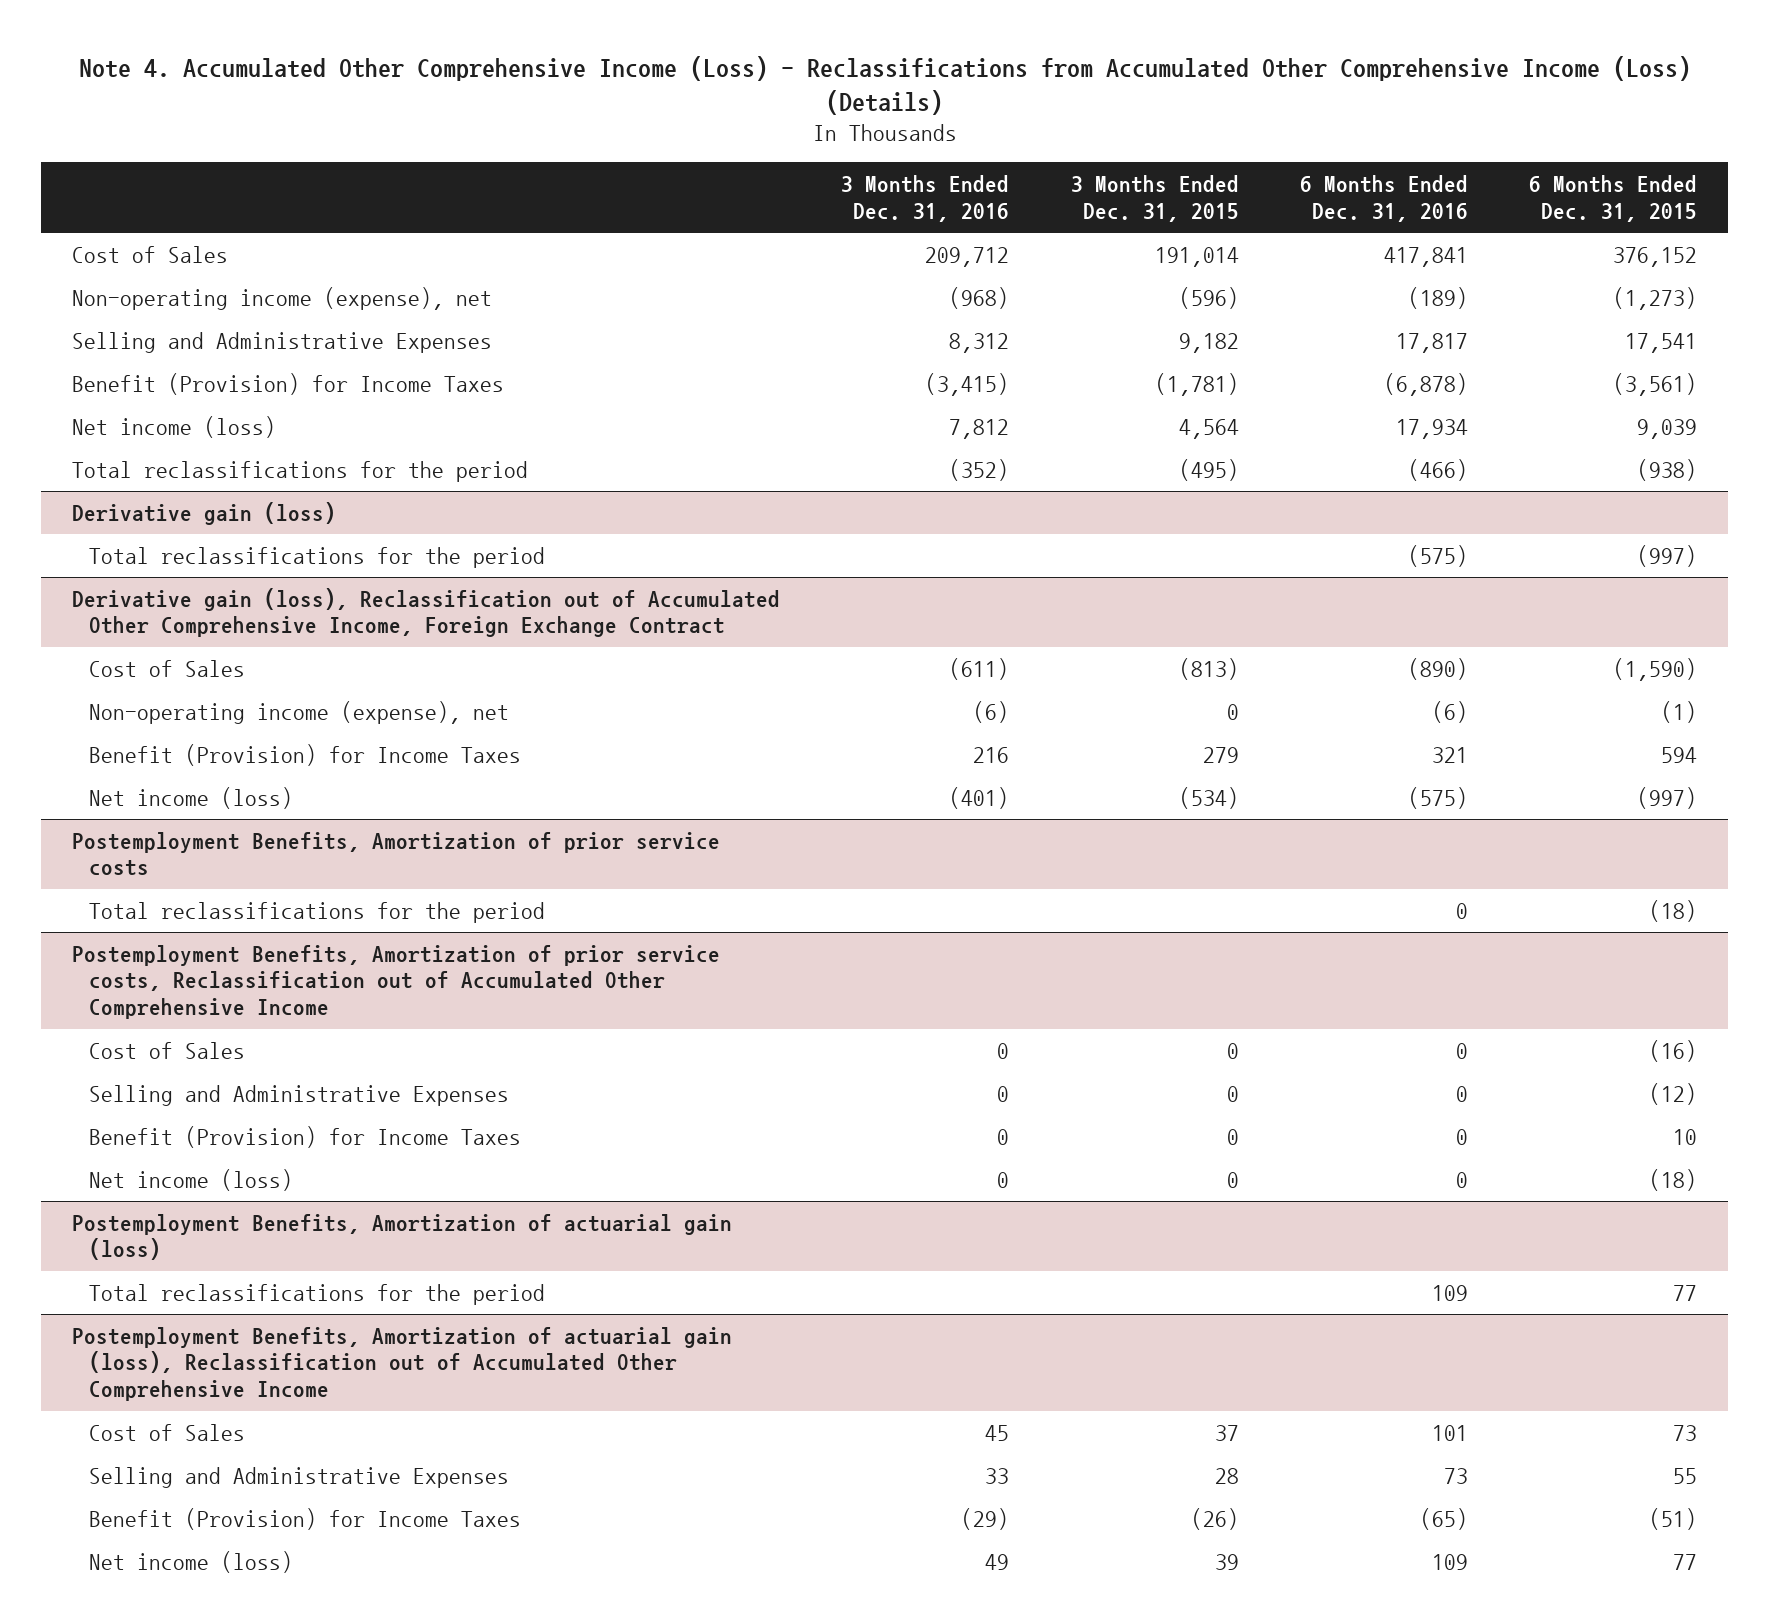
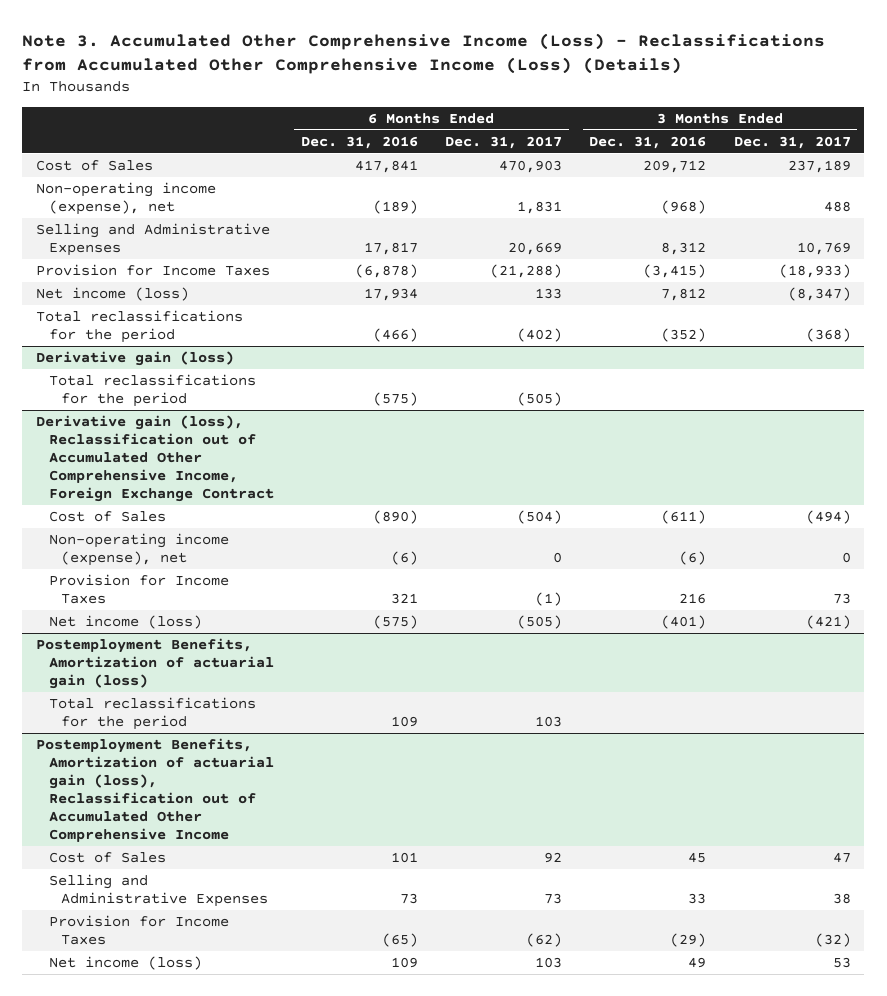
[78,55,1691,116] Note 4. Accumulated Other Comprehensive Income (Loss) - Reclassifications from Accumulated Other Comprehensive Income (Loss) (Details) -> [22,33,826,75] Note 3. Accumulated Other Comprehensive Income (Loss) - Reclassifications from Accumulated Other Comprehensive Income (Loss) (Details)
[1070,175,1239,222] 3 Months Ended Dec. 31, 2015 -> none
[1529,175,1698,222] 6 Months Ended Dec. 31, 2015 -> none
none -> [445,135,563,149] Dec. 31, 2017
none -> [733,135,851,149] Dec. 31, 2017
[71,372,504,395] Benefit (Provision) for Income Taxes -> [35,264,270,277] Provision for Income Taxes
[88,743,521,766] Benefit (Provision) for Income Taxes -> [48,574,229,605] Provision for Income Taxes
[71,831,720,877] Postemployment Benefits, Amortization of prior service costs -> none
[88,901,545,923] Total reclassifications for the period -> none
[71,944,720,1020] Postemployment Benefits, Amortization of prior service costs, Reclassification out of Accumulated Other Comprehensive Income -> none
[88,1041,245,1059] Cost of Sales -> none
[88,1084,509,1106] Selling and Administrative Expenses -> none
[88,1125,521,1148] Benefit (Provision) for Income Taxes -> none
[88,1168,293,1191] Net income (loss) -> none
[88,1507,521,1530] Benefit (Provision) for Income Taxes -> [48,915,229,946] Provision for Income Taxes

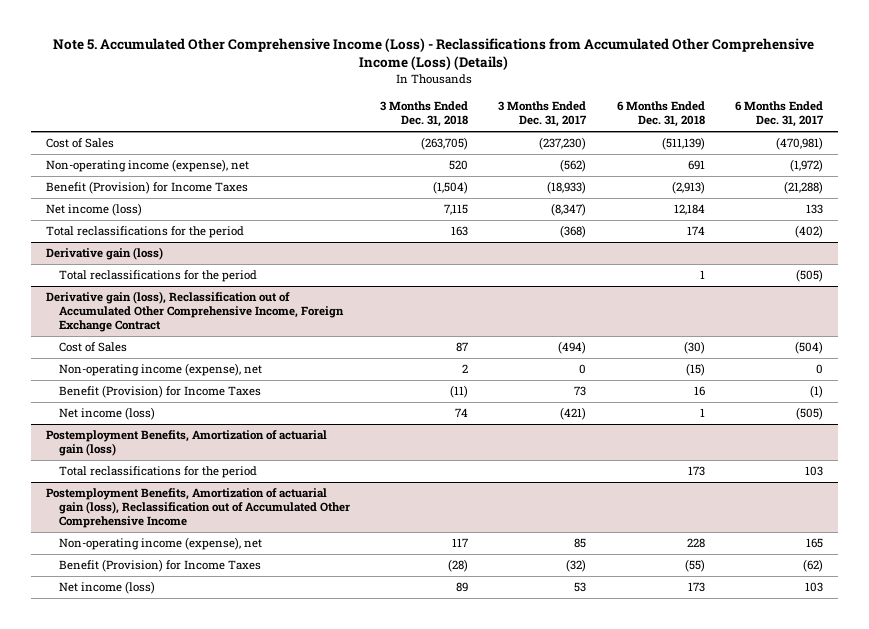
[22,33,826,75] Note 3. Accumulated Other Comprehensive Income (Loss) - Reclassifications from Accumulated Other Comprehensive Income (Loss) (Details) -> [53,38,815,71] Note 5. Accumulated Other Comprehensive Income (Loss) - Reclassifications from Accumulated Other Comprehensive Income (Loss) (Details)
[300,135,418,149] Dec. 31, 2016 -> none
[589,135,707,149] Dec. 31, 2016 -> none
none -> [380,101,469,128] 3 Months Ended Dec. 31, 2018
none -> [616,101,705,128] 6 Months Ended Dec. 31, 2018
[35,223,270,257] Selling and Administrative Expenses -> none
[499,160,563,174] 470,903 -> [775,137,823,151] (470,981)
[787,160,851,174] 237,189 -> [539,137,587,151] (237,230)
[517,201,563,215] 1,831 -> [789,159,823,173] (1,972)
[823,201,851,213] 488 -> [560,159,587,173] (562)
[35,264,270,277] Provision for Income Taxes -> [46,181,249,195] Benefit (Provision) for Income Taxes
[48,574,229,605] Provision for Income Taxes -> [58,385,261,399] Benefit (Provision) for Income Taxes
[48,852,166,864] Cost of Sales -> none
[48,874,269,908] Selling and Administrative Expenses -> none
none -> [58,537,262,551] Non-operating income (expense), net
[48,915,229,946] Provision for Income Taxes -> [58,559,261,573] Benefit (Provision) for Income Taxes

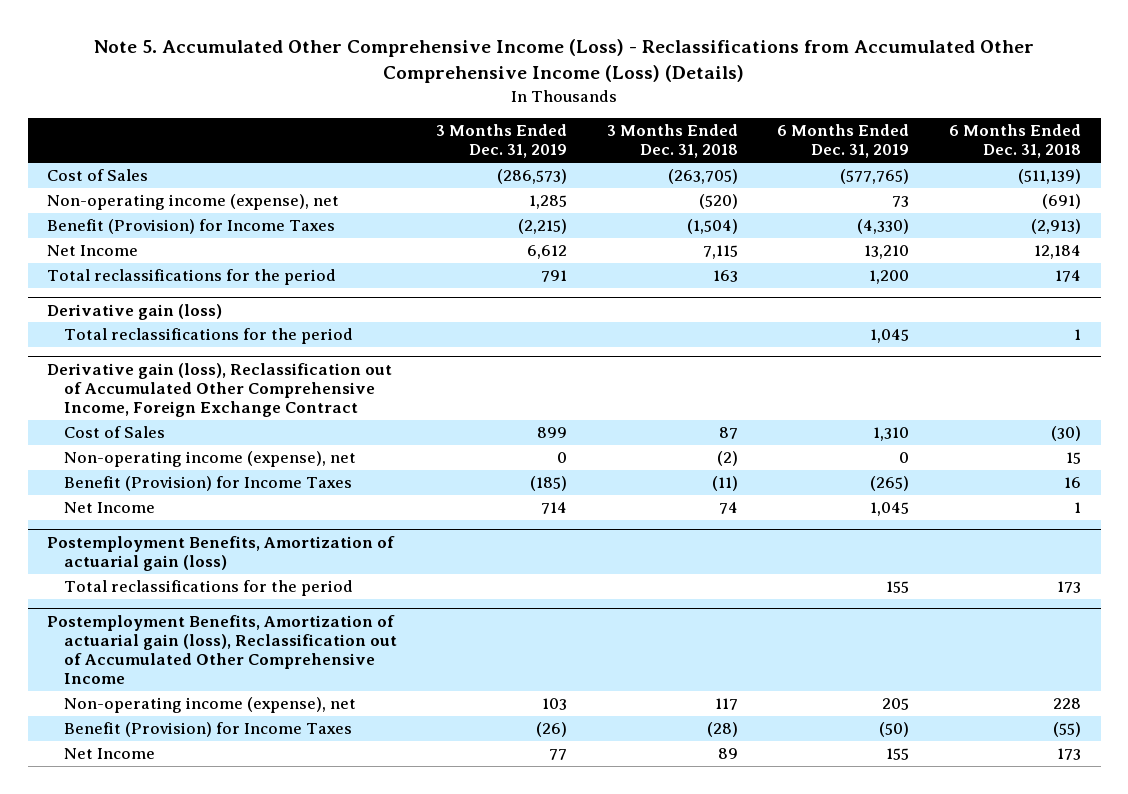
[498,101,588,128] 3 Months Ended Dec. 31, 2017 -> none
[734,101,824,128] 6 Months Ended Dec. 31, 2017 -> none
none -> [436,124,568,159] 3 Months Ended Dec. 31, 2019
none -> [777,124,910,159] 6 Months Ended Dec. 31, 2019
[449,160,469,171] 520 -> [698,194,738,210] (520)
[687,160,705,171] 691 -> [1041,194,1081,210] (691)
[46,203,143,217] Net income (loss) -> [47,245,139,257] Net Income
[462,364,469,374] 2 -> [716,451,738,467] (2)
[685,363,705,377] (15) -> [1065,452,1081,465] 15
[58,407,155,421] Net income (loss) -> [63,502,155,514] Net Income
[58,581,155,595] Net income (loss) -> [63,748,155,760] Net Income

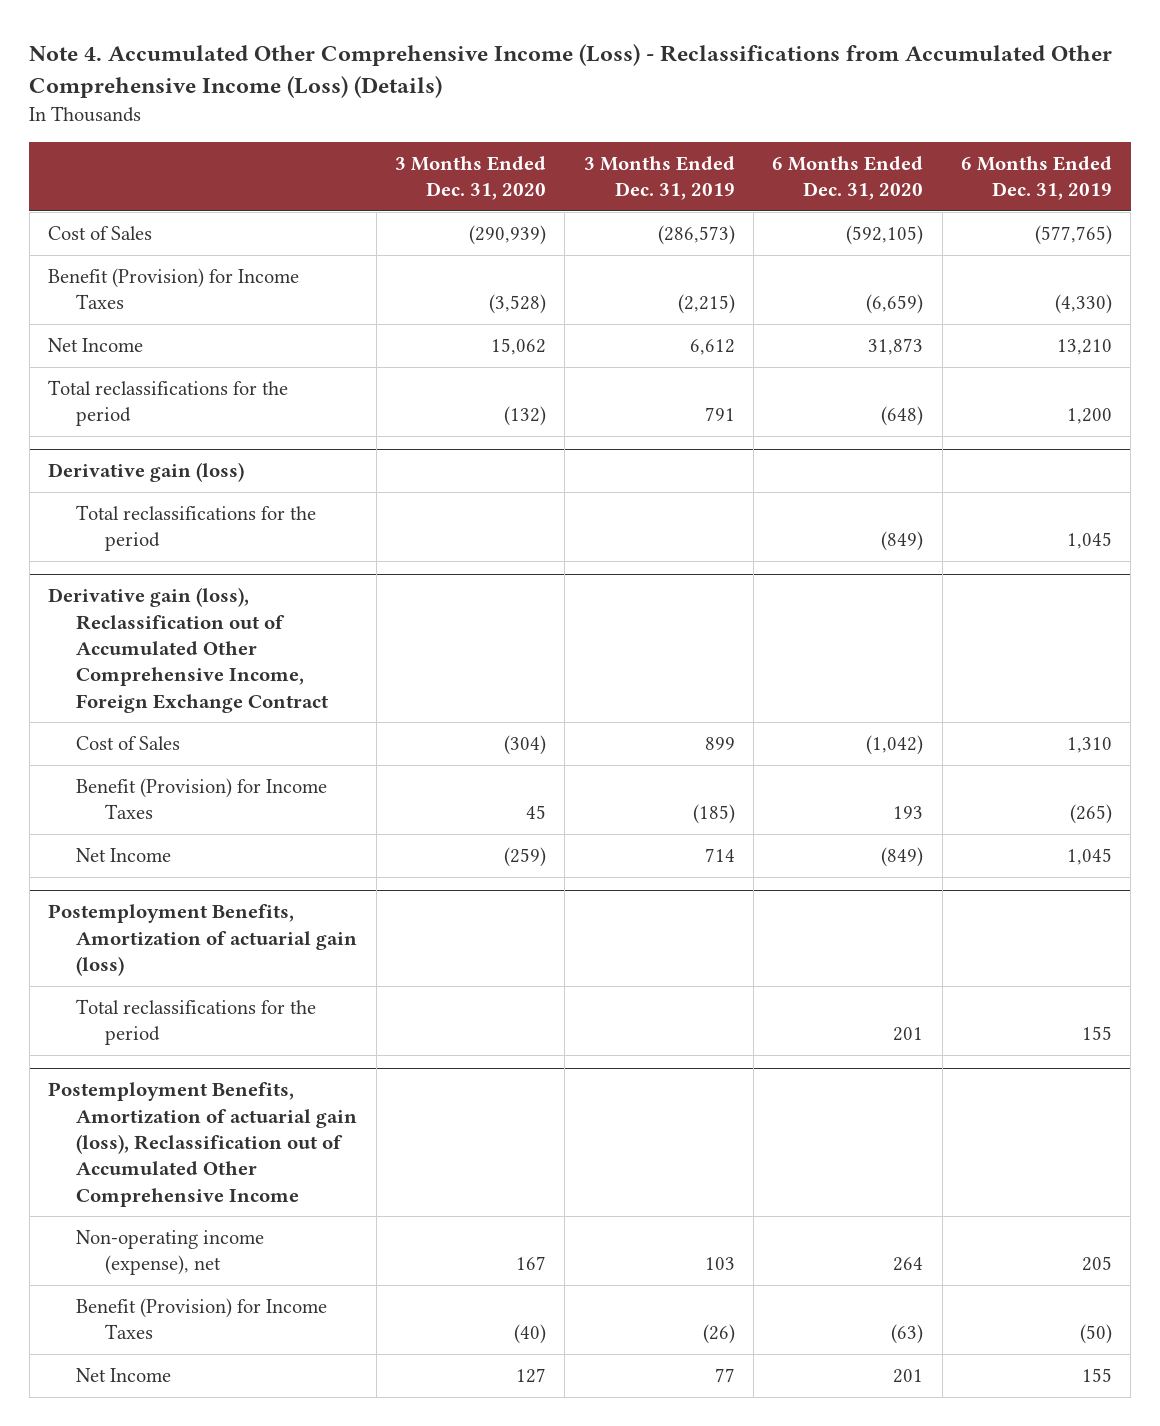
[94,39,1035,84] Note 5. Accumulated Other Comprehensive Income (Loss) - Reclassifications from Accumulated Other Comprehensive Income (Loss) (Details) -> [29,44,1113,99] Note 4. Accumulated Other Comprehensive Income (Loss) - Reclassifications from Accumulated Other Comprehensive Income (Loss) (Details)
[606,124,738,159] 3 Months Ended Dec. 31, 2018 -> none
[948,124,1081,159] 6 Months Ended Dec. 31, 2018 -> none
none -> [395,155,547,201] 3 Months Ended Dec. 31, 2020
none -> [772,155,924,201] 6 Months Ended Dec. 31, 2020
[47,194,340,211] Non-operating income (expense), net -> none
[63,451,356,468] Non-operating income (expense), net -> none

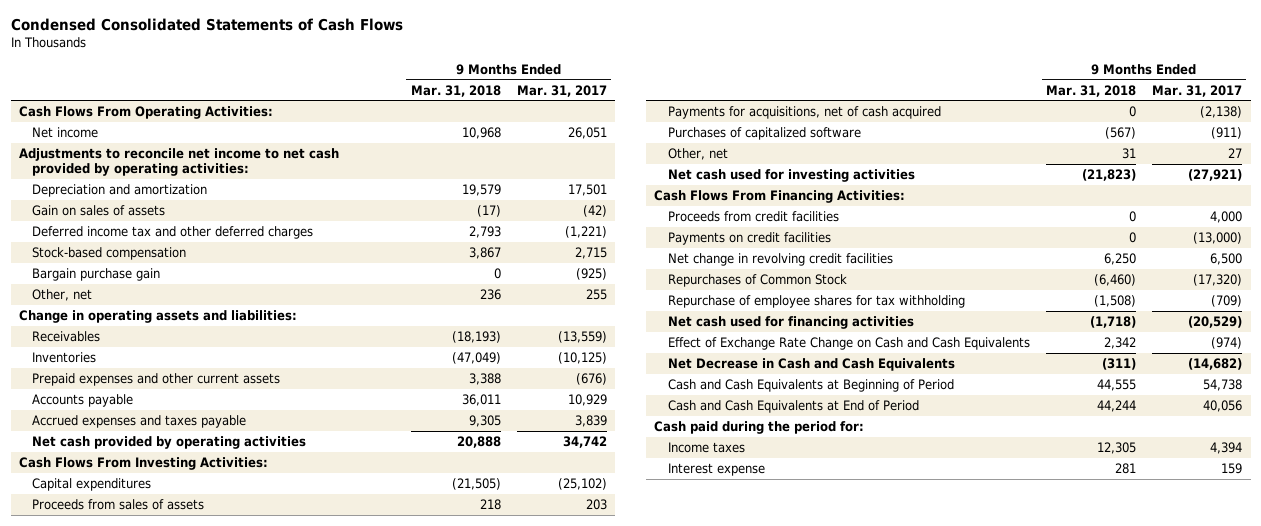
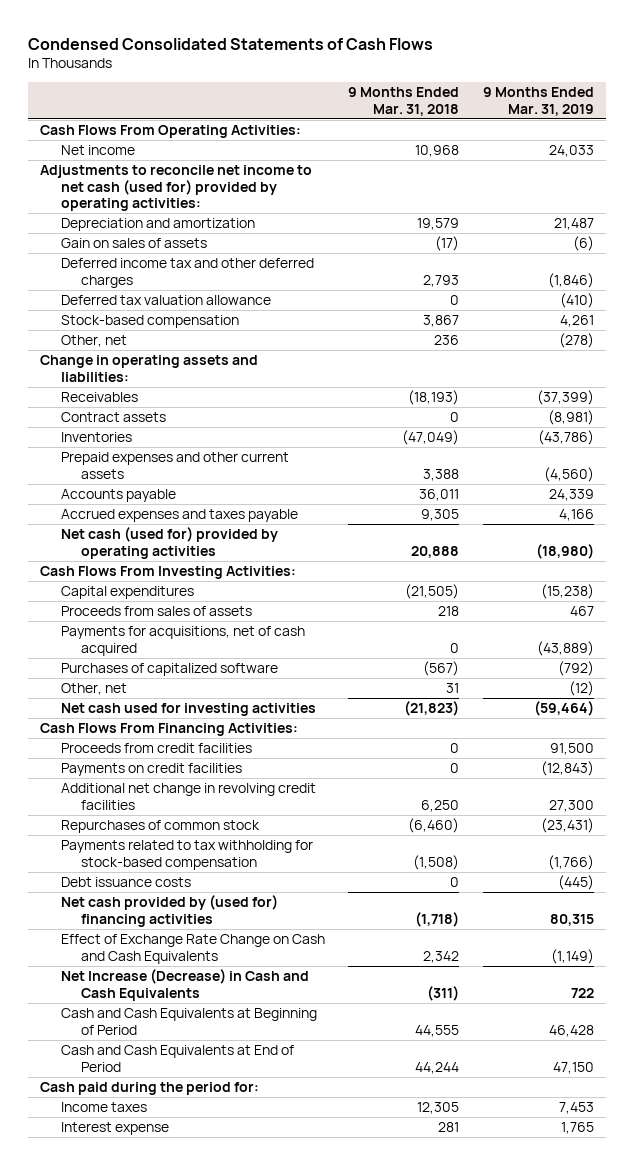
[516,84,607,97] Mar. 31, 2017 -> none
none -> [483,87,595,116] 9 Months Ended Mar. 31, 2019
[18,147,339,177] Adjustments to reconcile net income to net cash provided by operating activities: -> [40,165,313,212] Adjustments to reconcile net income to net cash (used for) provided by operating activities:
none -> [60,295,271,306] Deferred tax valuation allowance
[32,267,161,281] Bargain purchase gain -> none
none -> [60,412,166,423] Contract assets
[32,435,307,449] Net cash provided by operating activities -> [60,527,278,559] Net cash (used for) provided by operating activities
[667,252,893,266] Net change in revolving credit facilities -> [60,783,316,810] Additional net change in revolving credit facilities
[667,273,847,287] Repurchases of Common Stock -> [60,820,260,834] Repurchases of common stock
[667,294,965,308] Repurchase of employee shares for tax withholding -> [60,840,313,870] Payments related to tax withholding for stock-based compensation
none -> [60,877,191,888] Debt issuance costs
[667,315,914,329] Net cash used for financing activities -> [60,895,278,927] Net cash provided by (used for) financing activities
[667,357,955,371] Net Decrease in Cash and Cash Equivalents -> [60,969,309,1001] Net Increase (Decrease) in Cash and Cash Equivalents

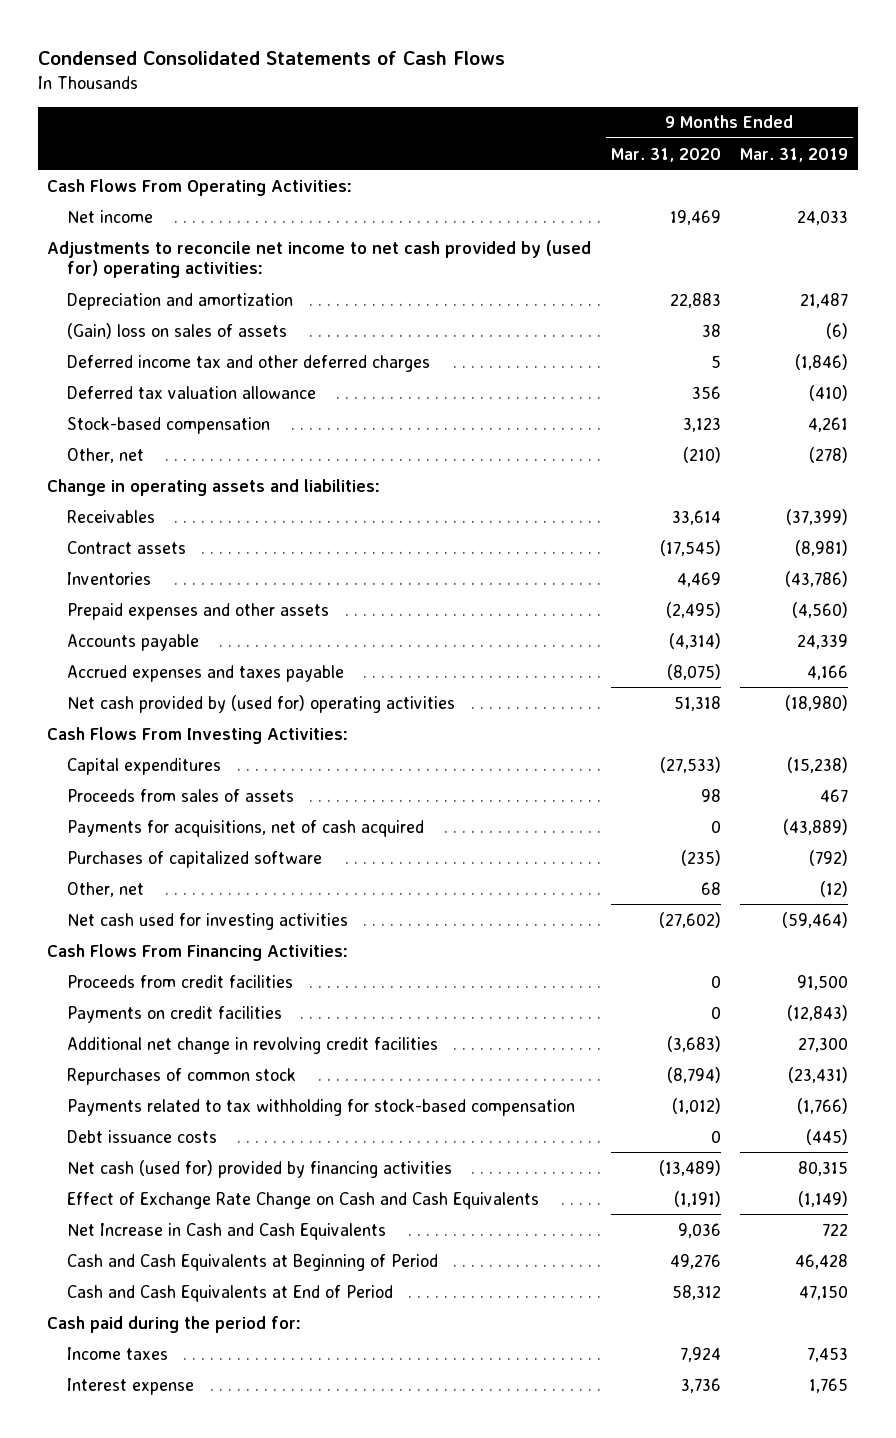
[348,87,460,116] 9 Months Ended Mar. 31, 2018 -> none
none -> [610,147,721,162] Mar. 31, 2020
[40,165,313,212] Adjustments to reconcile net income to net cash (used for) provided by operating activities: -> [47,239,592,279] Adjustments to reconcile net income to net cash provided by (used for) operating activities:
[60,238,207,249] Gain on sales of assets -> [67,322,288,339] (Gain) loss on sales of assets
[60,452,289,479] Prepaid expenses and other current assets -> [67,602,330,620] Prepaid expenses and other assets
[60,527,278,559] Net cash (used for) provided by operating activities -> [67,694,456,713] Net cash provided by (used for) operating activities
[60,895,278,927] Net cash provided by (used for) financing activities -> [67,1159,453,1178] Net cash (used for) provided by financing activities
[60,969,309,1001] Net Increase (Decrease) in Cash and Cash Equivalents -> [67,1222,387,1240] Net Increase in Cash and Cash Equivalents

